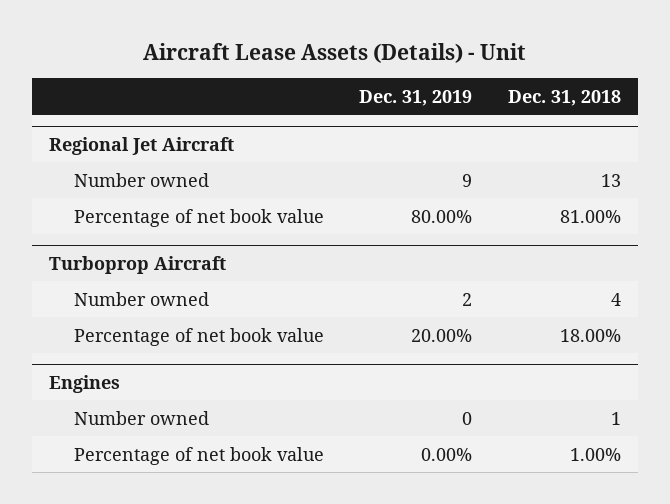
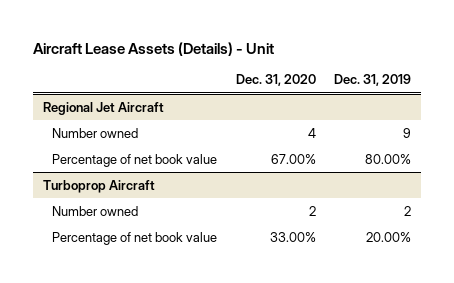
[507,89,621,106] Dec. 31, 2018 -> none
none -> [235,74,316,87] Dec. 31, 2020
[49,374,121,393] Engines -> none
[74,410,210,425] Number owned -> none
[74,446,325,465] Percentage of net book value -> none

